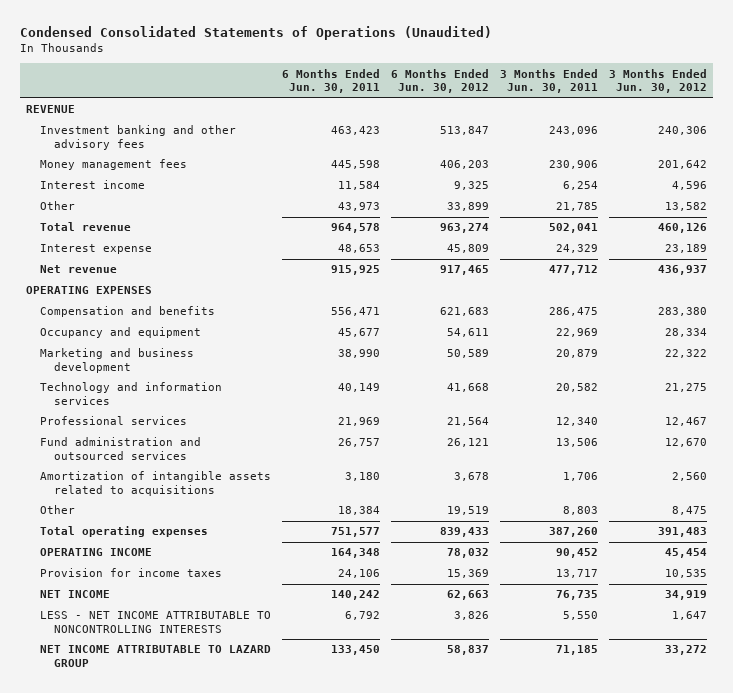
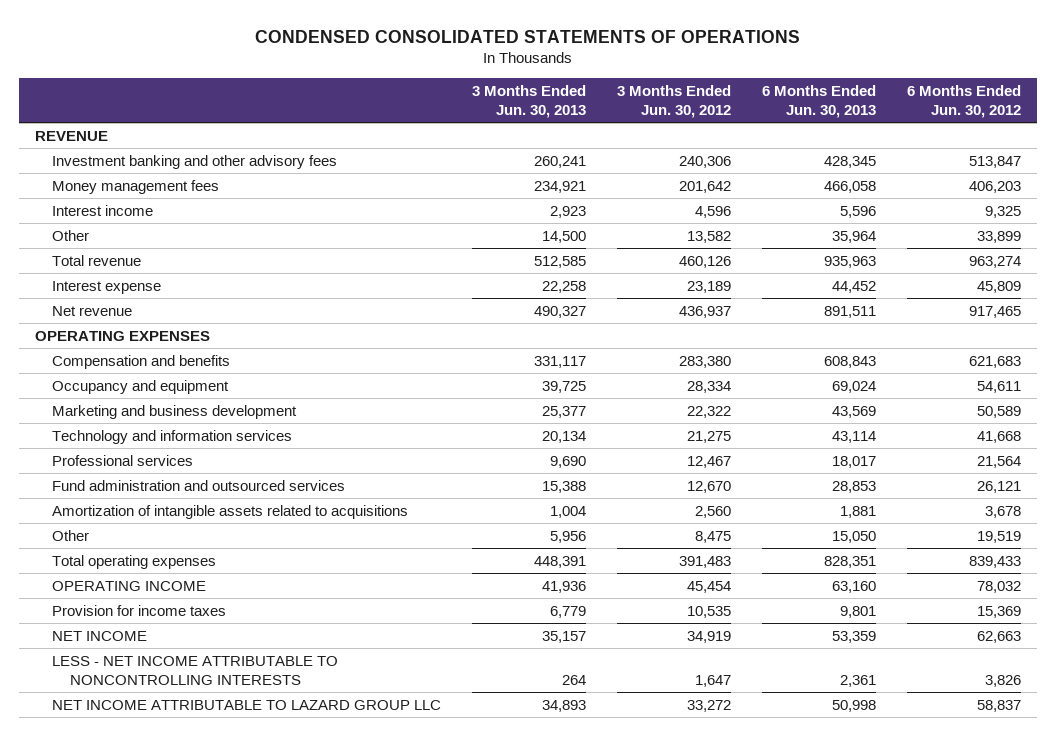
[20,26,493,41] Condensed Consolidated Statements of Operations (Unaudited) -> [254,29,800,43] CONDENSED CONSOLIDATED STATEMENTS OF OPERATIONS
[281,68,380,94] 6 Months Ended Jun. 30, 2011 -> none
[500,68,599,94] 3 Months Ended Jun. 30, 2011 -> none
none -> [472,85,587,119] 3 Months Ended Jun. 30, 2013
none -> [762,85,877,119] 6 Months Ended Jun. 30, 2013
[39,645,271,667] NET INCOME ATTRIBUTABLE TO LAZARD GROUP -> [52,699,442,710] NET INCOME ATTRIBUTABLE TO LAZARD GROUP LLC

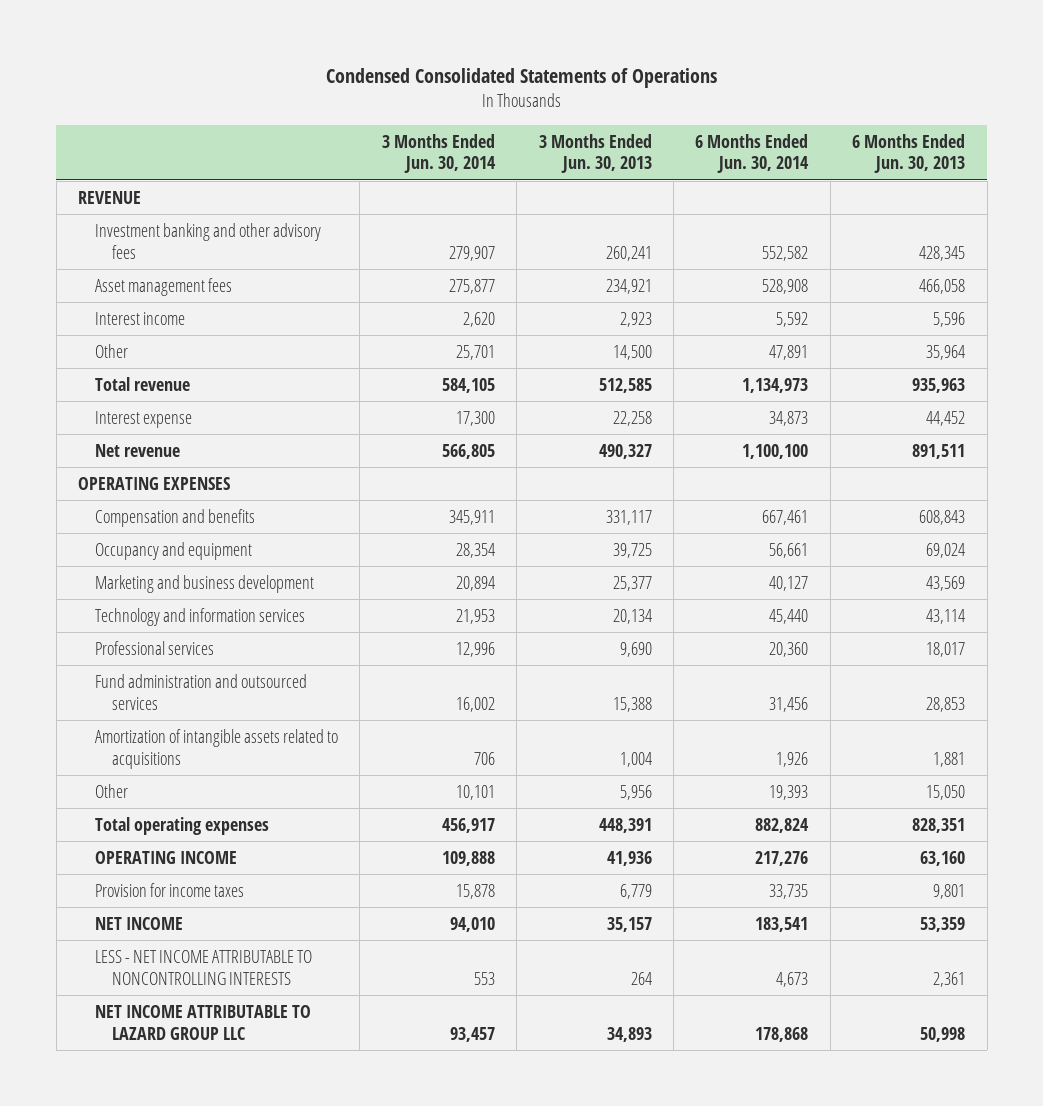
[254,29,800,43] CONDENSED CONSOLIDATED STATEMENTS OF OPERATIONS -> [325,68,717,89] Condensed Consolidated Statements of Operations
[617,85,732,119] 3 Months Ended Jun. 30, 2012 -> none
[907,85,1022,119] 6 Months Ended Jun. 30, 2012 -> none
none -> [381,133,496,174] 3 Months Ended Jun. 30, 2014
none -> [695,133,810,174] 6 Months Ended Jun. 30, 2014
[52,179,220,194] Money management fees -> [94,277,232,296] Asset management fees

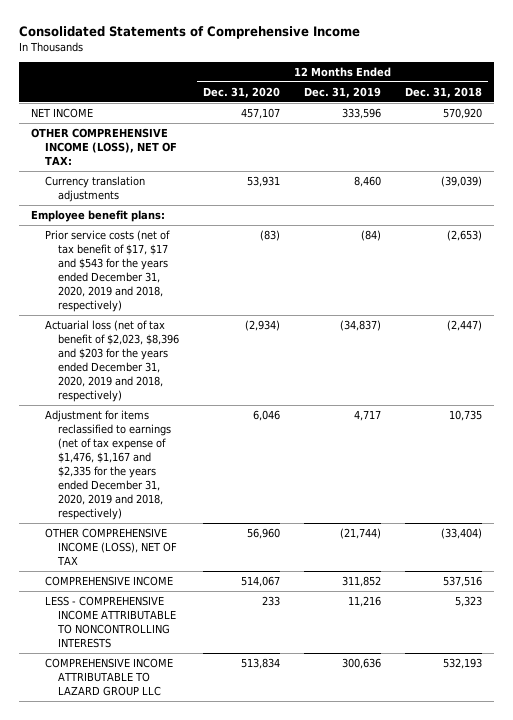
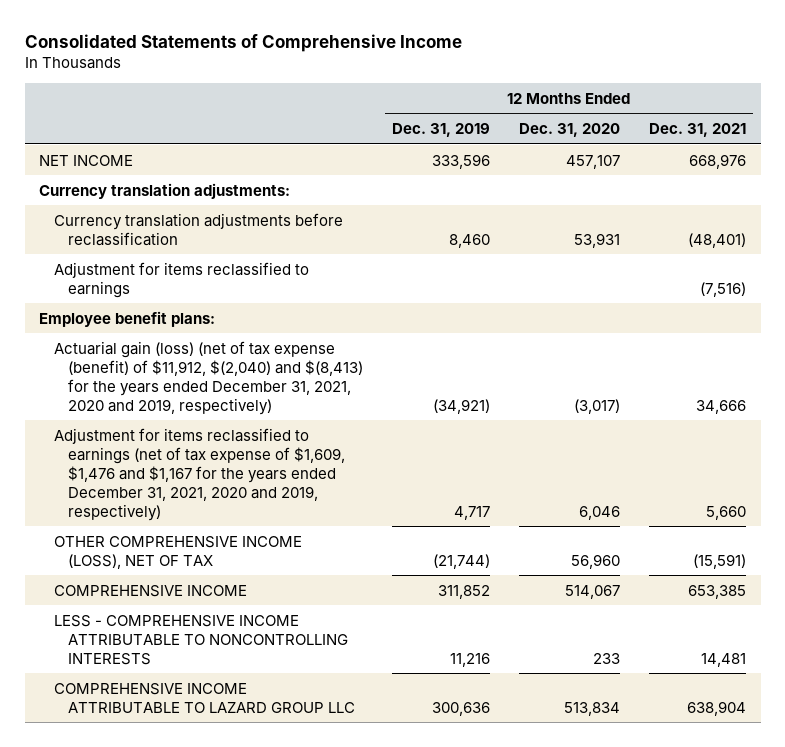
[405,86,483,98] Dec. 31, 2018 -> none
none -> [649,123,747,138] Dec. 31, 2021
[31,127,177,165] OTHER COMPREHENSIVE INCOME (LOSS), NET OF TAX: -> none
none -> [39,182,291,199] Currency translation adjustments:
[44,175,145,202] Currency translation adjustments -> [53,212,343,246] Currency translation adjustments before reclassification
none -> [53,261,309,298] Adjustment for items reclassified to earnings
[44,229,170,313] Prior service costs (net of tax benefit of $17, $17 and $543 for the years ended December 31, 2020, 2019 and 2018, respectively) -> none
[44,319,180,403] Actuarial loss (net of tax benefit of $2,023, $8,396 and $203 for the years ended December 31, 2020, 2019 and 2018, respectively) -> [53,340,364,415] Actuarial gain (loss) (net of tax expense (benefit) of $11,912, $(2,040) and $(8,413) for the years ended December 31, 2021, 2020 and 2019, respectively)
[245,319,281,331] (2,934) -> [574,398,621,414] (3,017)
[340,319,382,331] (34,837) -> [433,398,491,414] (34,921)
[44,409,172,521] Adjustment for items reclassified to earnings (net of tax expense of $1,476, $1,167 and $2,335 for the years ended December 31, 2020, 2019 and 2018, respectively) -> [53,427,346,521] Adjustment for items reclassified to earnings (net of tax expense of $1,609, $1,476 and $1,167 for the years ended December 31, 2021, 2020 and 2019, respectively)

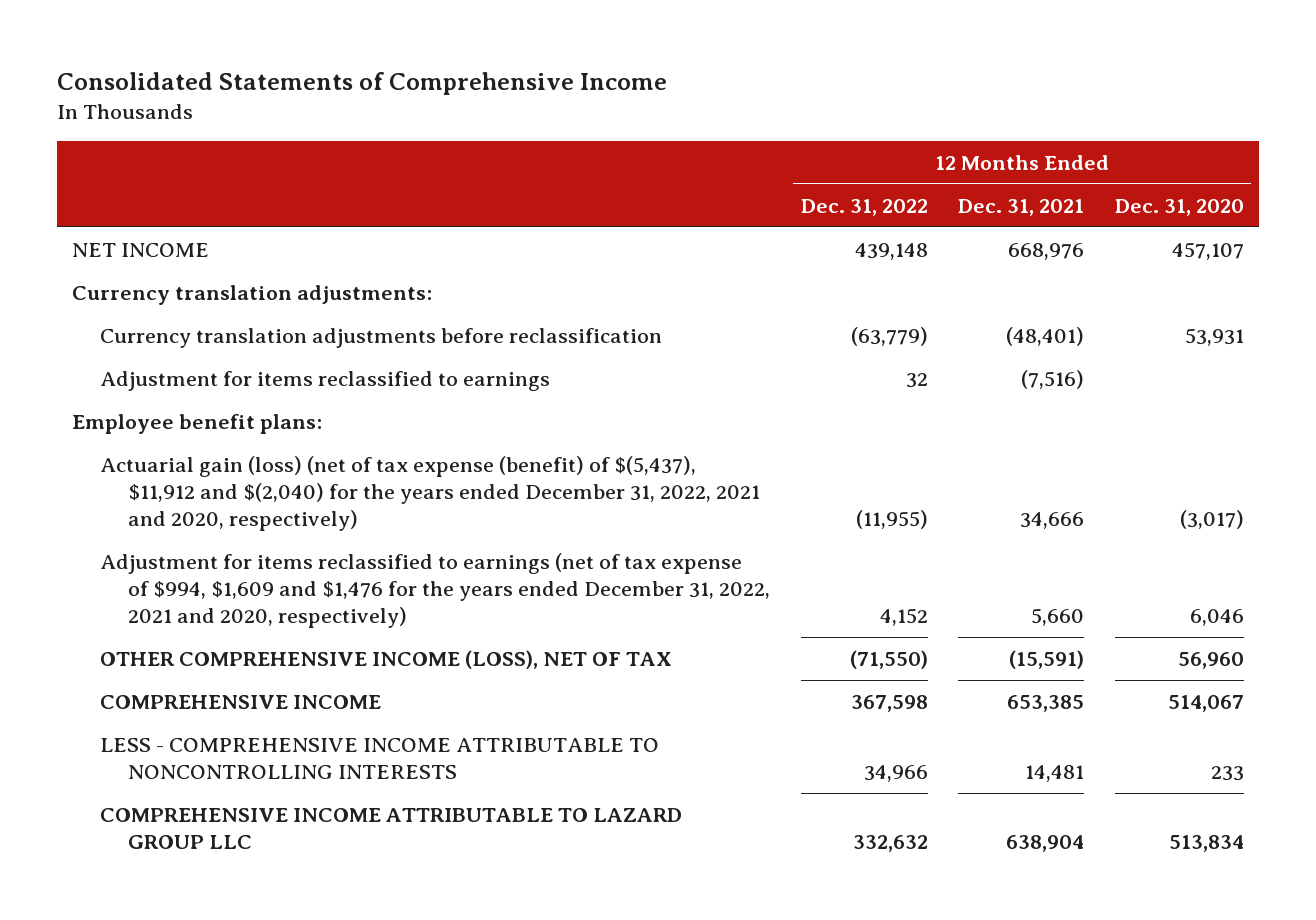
[392,123,491,138] Dec. 31, 2019 -> none
none -> [800,198,928,216] Dec. 31, 2022
[53,340,364,415] Actuarial gain (loss) (net of tax expense (benefit) of $11,912, $(2,040) and $(8,413) for the years ended December 31, 2021, 2020 and 2019, respectively) -> [100,455,761,532] Actuarial gain (loss) (net of tax expense (benefit) of $(5,437), $11,912 and $(2,040) for the years ended December 31, 2022, 2021 and 2020, respectively)
[53,427,346,521] Adjustment for items reclassified to earnings (net of tax expense of $1,609, $1,476 and $1,167 for the years ended December 31, 2021, 2020 and 2019, respectively) -> [100,552,771,629] Adjustment for items reclassified to earnings (net of tax expense of $994, $1,609 and $1,476 for the years ended December 31, 2022, 2021 and 2020, respectively)

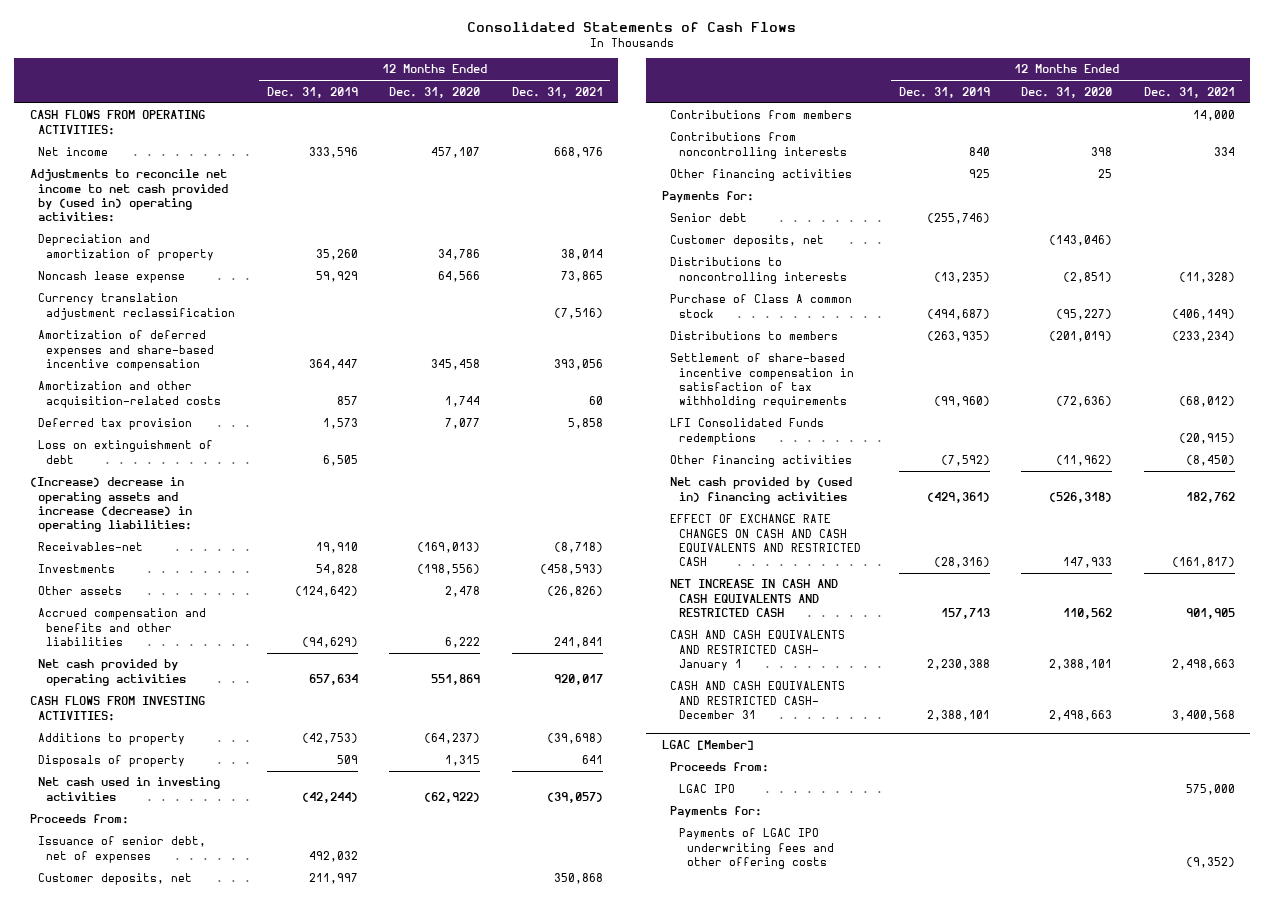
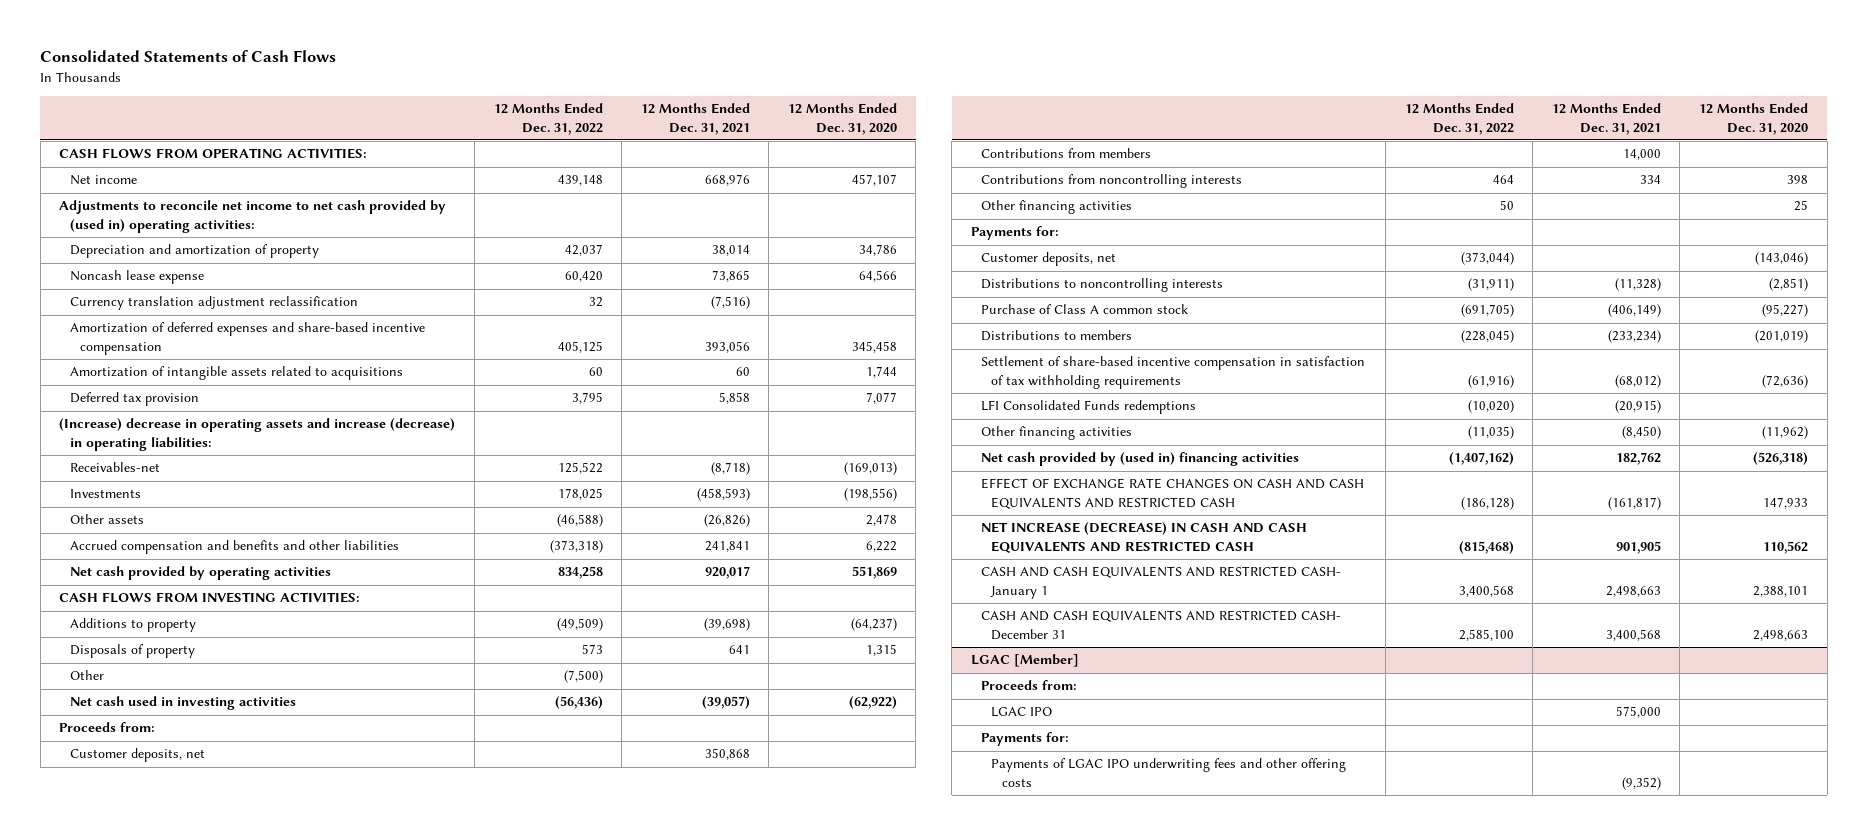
[266,86,358,98] Dec. 31, 2019 -> none
none -> [493,103,603,135] 12 Months Ended Dec. 31, 2022
[38,381,222,408] Amortization and other acquisition-related costs -> [69,366,403,381] Amortization of intangible assets related to acquisitions
[38,440,214,464] Loss on extinguishment of debt -> none
none -> [69,670,104,681] Other
[38,836,207,863] Issuance of senior debt, net of expenses -> none
[670,213,748,223] Senior debt -> none
[670,579,839,617] NET INCREASE IN CASH AND CASH EQUIVALENTS AND RESTRICTED CASH -> [980,522,1307,553] NET INCREASE (DECREASE) IN CASH AND CASH EQUIVALENTS AND RESTRICTED CASH

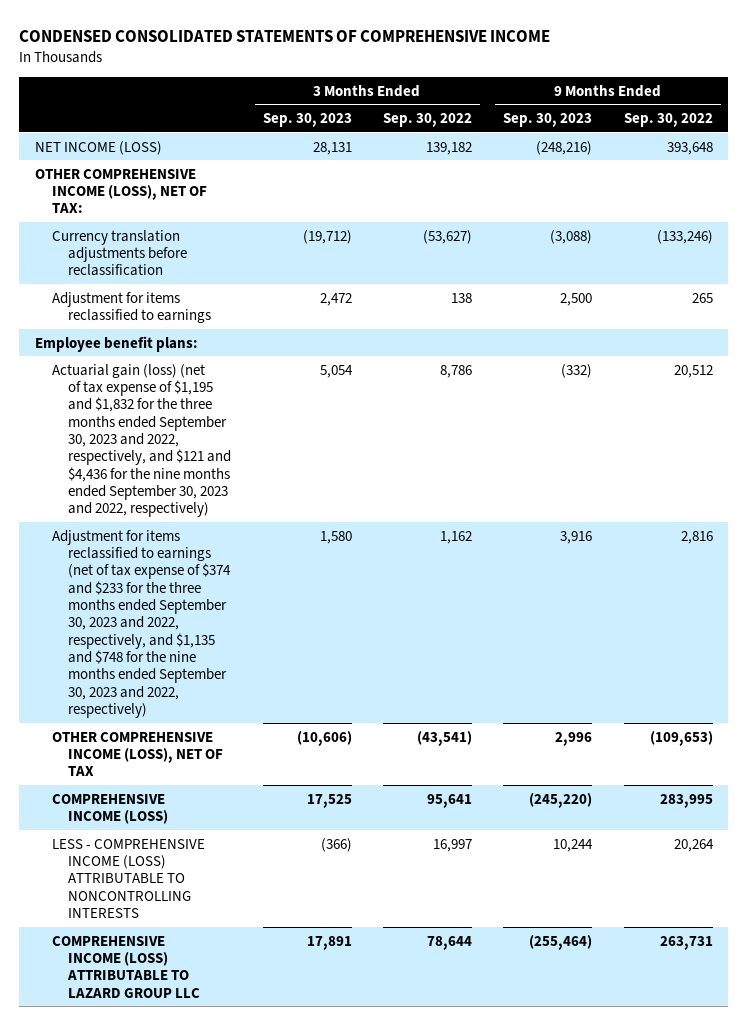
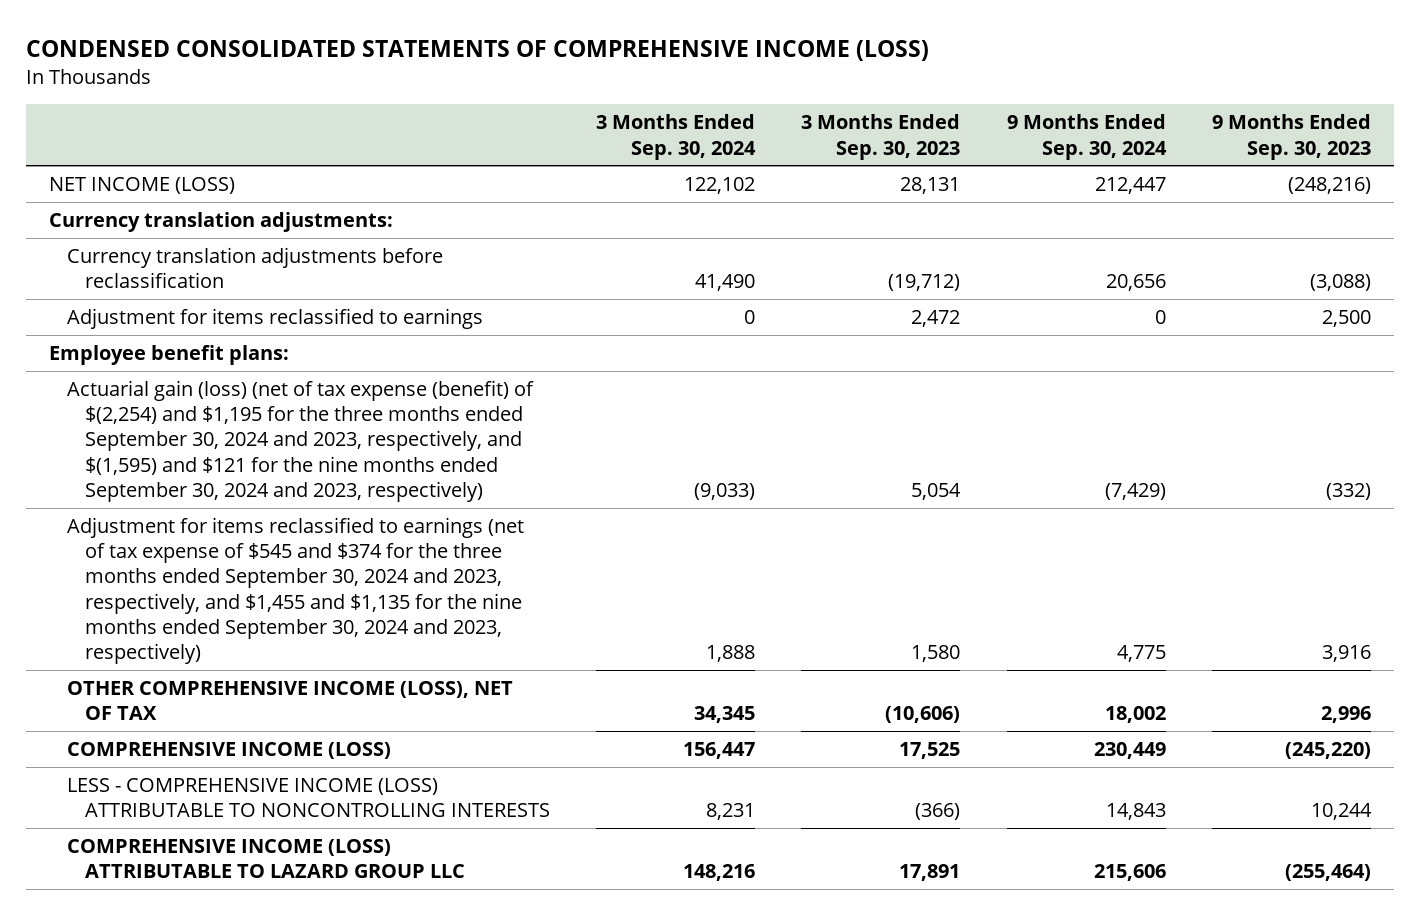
[19,30,551,43] CONDENSED CONSOLIDATED STATEMENTS OF COMPREHENSIVE INCOME -> [26,40,930,62] CONDENSED CONSOLIDATED STATEMENTS OF COMPREHENSIVE INCOME (LOSS)
[382,112,472,127] Sep. 30, 2022 -> none
[623,112,713,127] Sep. 30, 2022 -> none
none -> [596,114,757,160] 3 Months Ended Sep. 30, 2024
none -> [1006,114,1167,160] 9 Months Ended Sep. 30, 2024
[35,168,207,214] OTHER COMPREHENSIVE INCOME (LOSS), NET OF TAX: -> none
none -> [49,212,394,233] Currency translation adjustments:
[51,363,232,518] Actuarial gain (loss) (net of tax expense of $1,195 and $1,832 for the three months ended September 30, 2023 and 2022, respectively, and $121 and $4,436 for the nine months ended September 30, 2023 and 2022, respectively) -> [67,380,535,502] Actuarial gain (loss) (net of tax expense (benefit) of $(2,254) and $1,195 for the three months ended September 30, 2024 and 2023, respectively, and $(1,595) and $121 for the nine months ended September 30, 2024 and 2023, respectively)
[51,529,232,718] Adjustment for items reclassified to earnings (net of tax expense of $374 and $233 for the three months ended September 30, 2023 and 2022, respectively, and $1,135 and $748 for the nine months ended September 30, 2023 and 2022, respectively) -> [67,517,525,664] Adjustment for items reclassified to earnings (net of tax expense of $545 and $374 for the three months ended September 30, 2024 and 2023, respectively, and $1,455 and $1,135 for the nine months ended September 30, 2024 and 2023, respectively)

